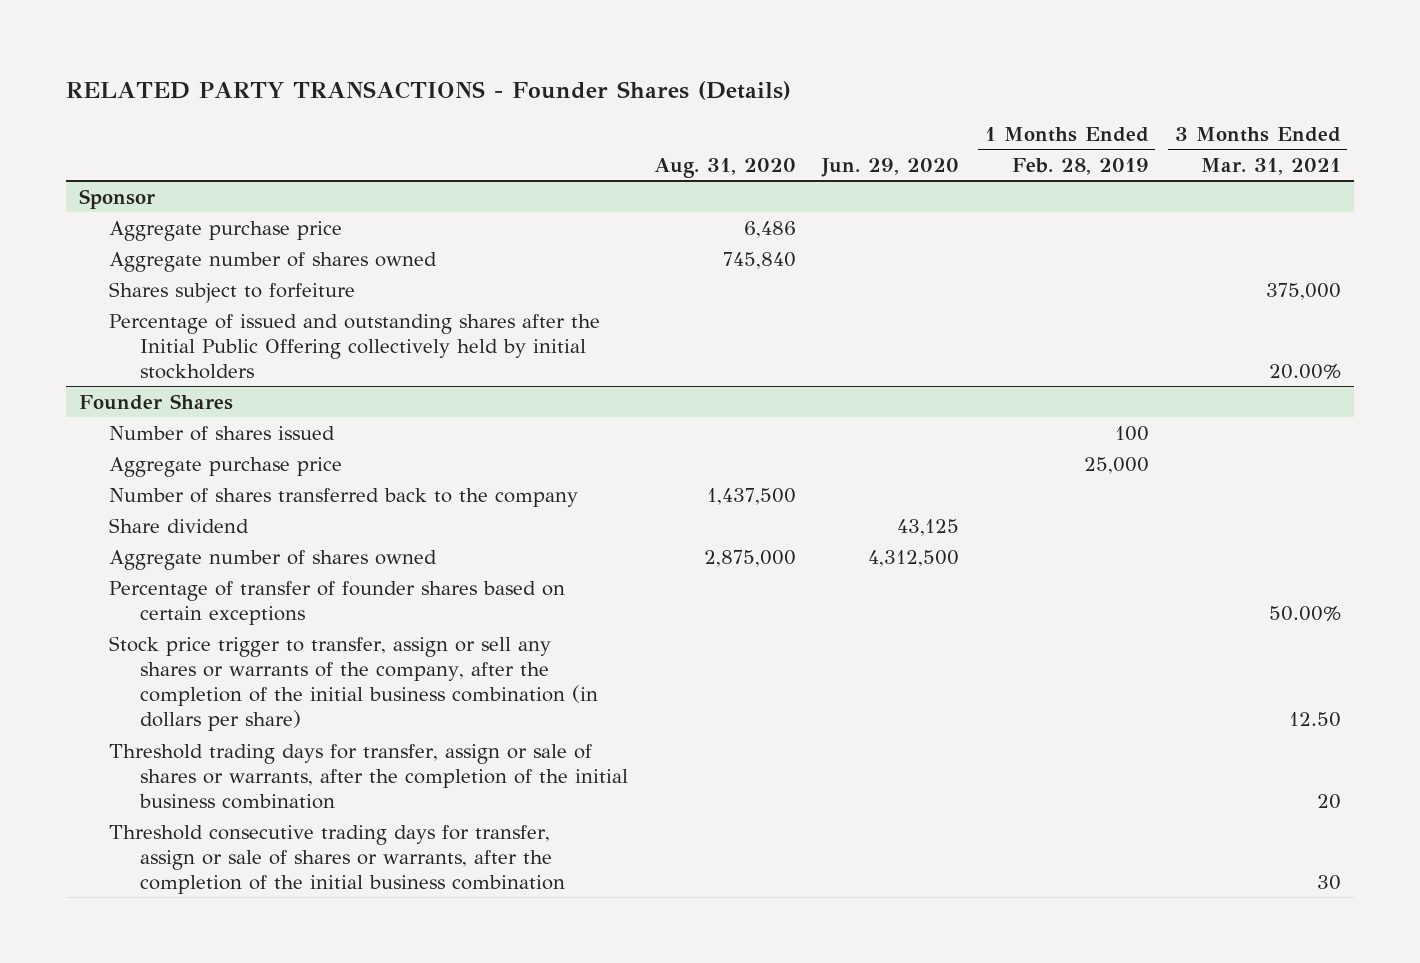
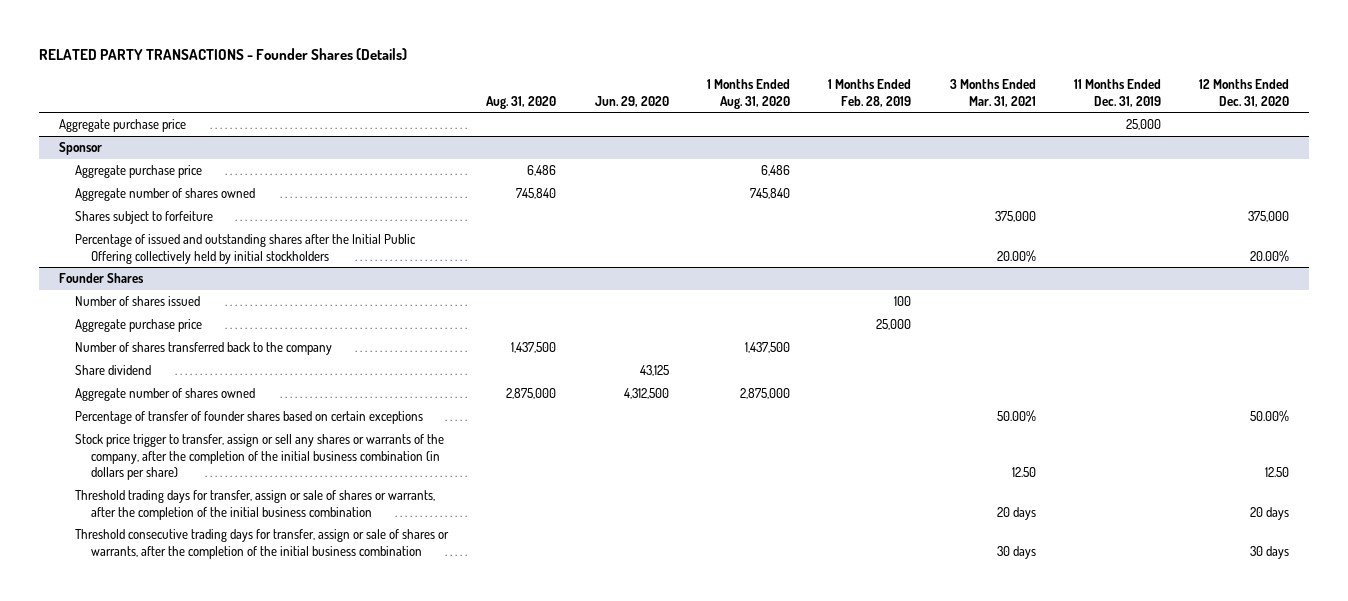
none -> [707,79,791,109] 1 Months Ended Aug. 31, 2020
none -> [1074,79,1162,107] 11 Months Ended Dec. 31, 2019
none -> [1199,79,1290,107] 12 Months Ended Dec. 31, 2020
none -> [58,119,186,133] Aggregate purchase price
[1316,794,1341,810] 20 -> [996,506,1036,520] 20 days
[1316,875,1341,891] 30 -> [996,545,1036,559] 30 days

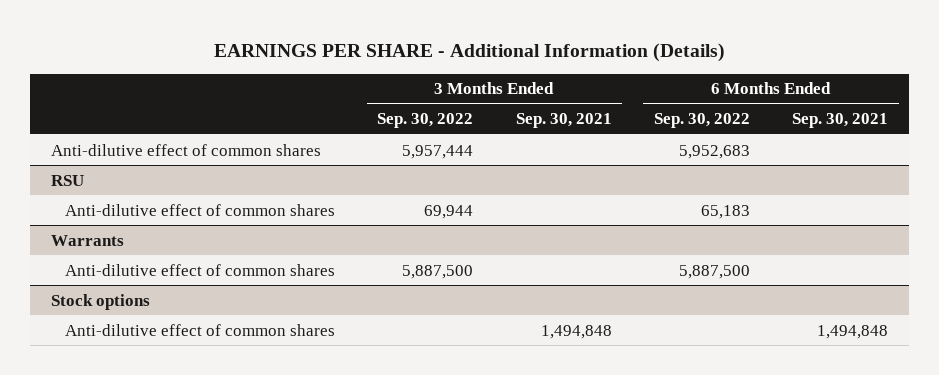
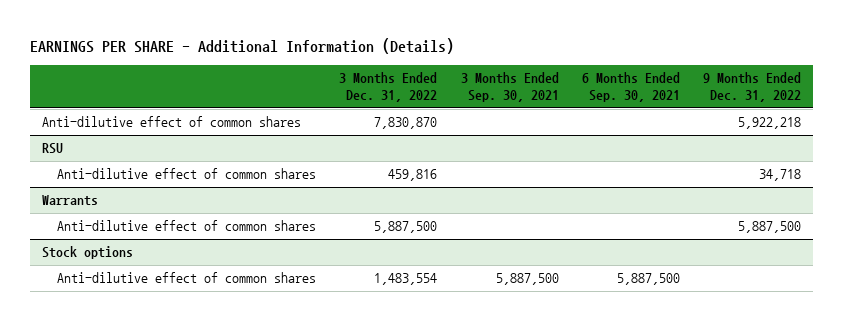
[377,113,474,129] Sep. 30, 2022 -> none
[653,113,750,129] Sep. 30, 2022 -> none
none -> [339,72,438,102] 3 Months Ended Dec. 31, 2022
none -> [703,72,802,102] 9 Months Ended Dec. 31, 2022
[540,324,612,339] 1,494,848 -> [495,273,559,286] 5,887,500
[817,324,889,339] 1,494,848 -> [616,273,680,286] 5,887,500

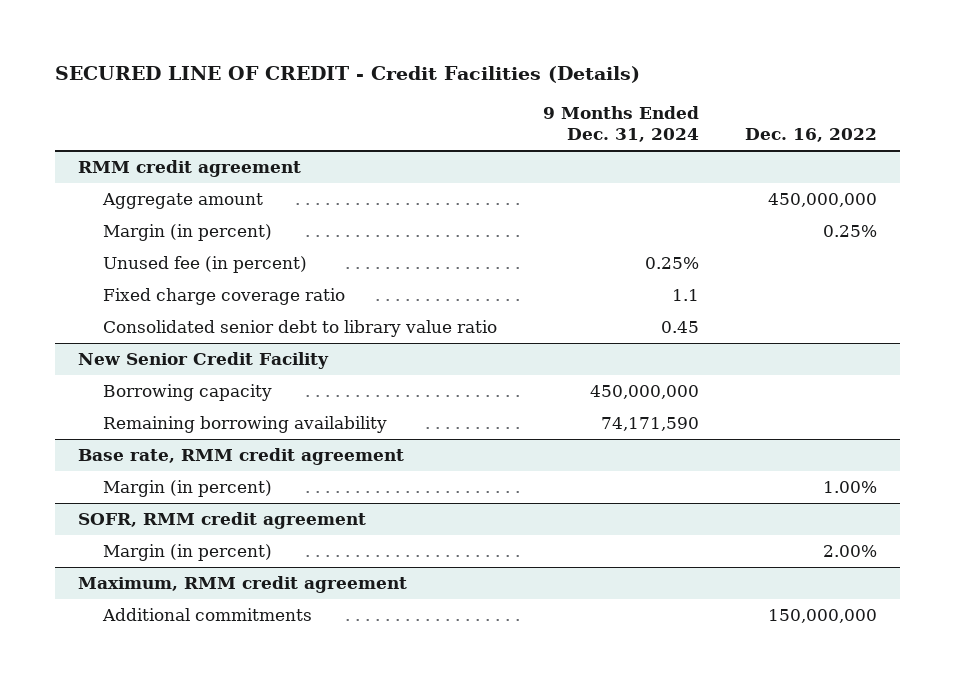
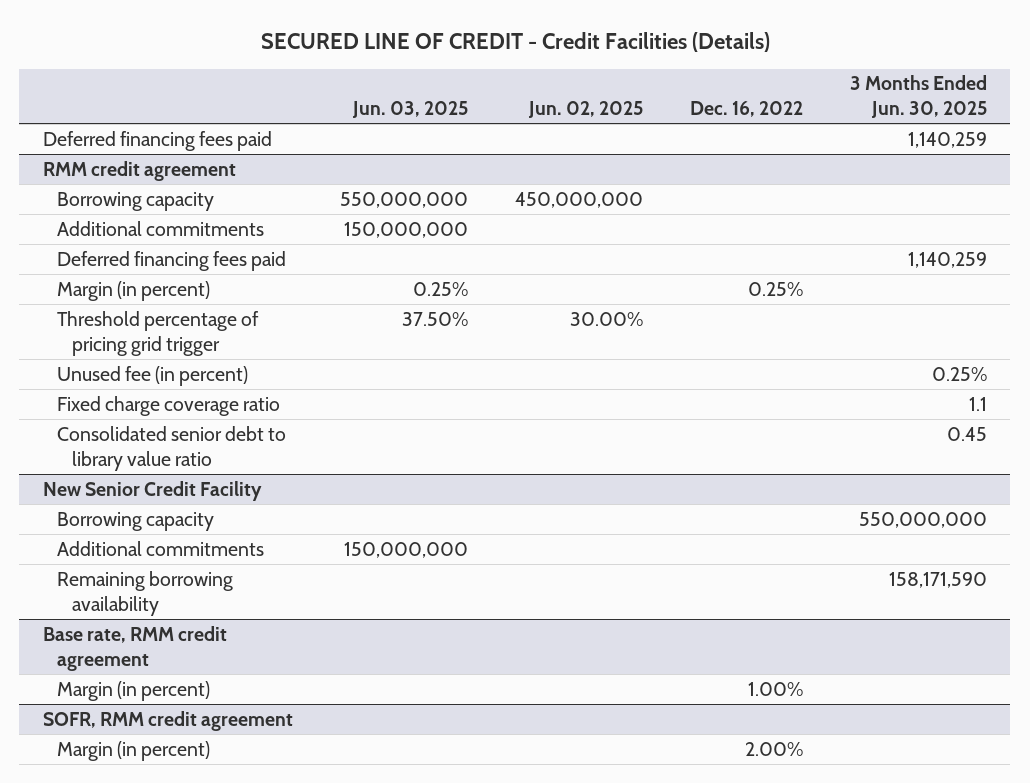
[543,105,700,142] 9 Months Ended Dec. 31, 2024 -> none
none -> [351,101,468,119] Jun. 03, 2025
none -> [527,101,643,119] Jun. 02, 2025
none -> [849,75,987,119] 3 Months Ended Jun. 30, 2025
none -> [42,130,272,151] Deferred financing fees paid
[101,193,263,210] Aggregate amount -> none
none -> [57,191,215,211] Borrowing capacity
none -> [57,220,265,236] Additional commitments
none -> [57,250,287,271] Deferred financing fees paid
none -> [57,310,260,356] Threshold percentage of pricing grid trigger
none -> [57,540,265,556] Additional commitments
[77,576,407,594] Maximum, RMM credit agreement -> none
[101,608,312,622] Additional commitments -> none

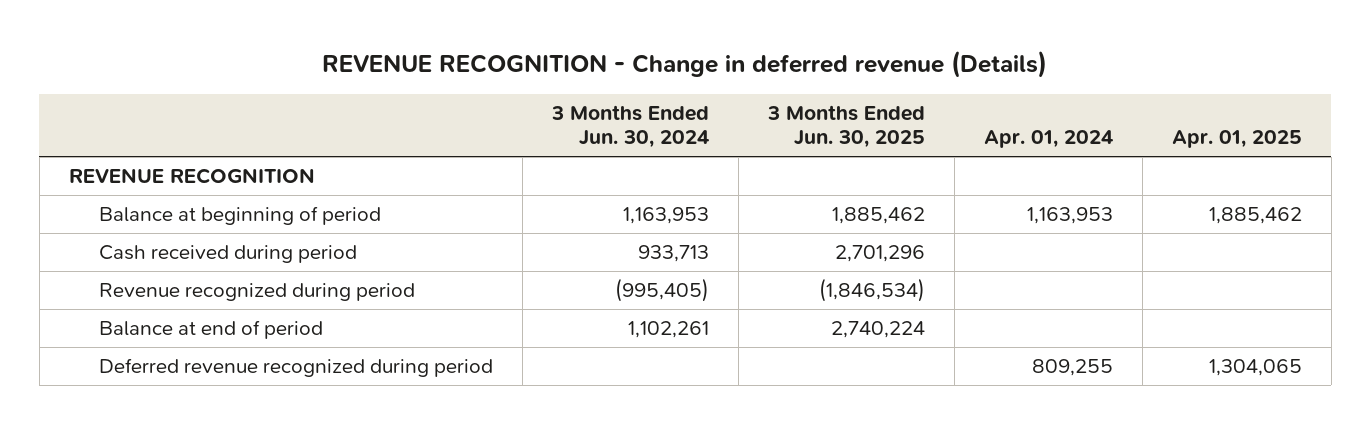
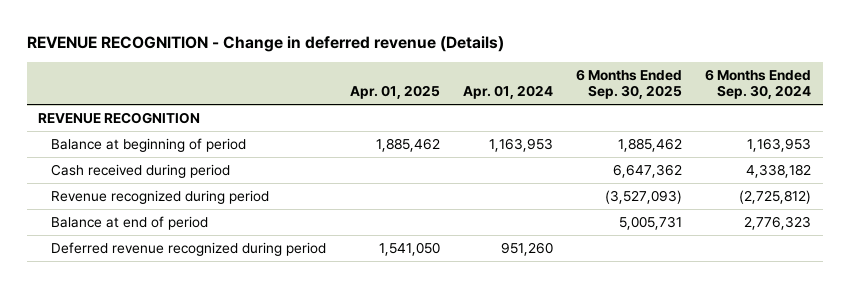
[550,104,709,149] 3 Months Ended Jun. 30, 2024 -> none
[766,104,925,149] 3 Months Ended Jun. 30, 2025 -> none
none -> [576,69,683,100] 6 Months Ended Sep. 30, 2025
none -> [705,69,812,100] 6 Months Ended Sep. 30, 2024
[1031,359,1113,377] 809,255 -> [500,241,553,256] 951,260
[1208,359,1302,377] 1,304,065 -> [378,241,440,256] 1,541,050

